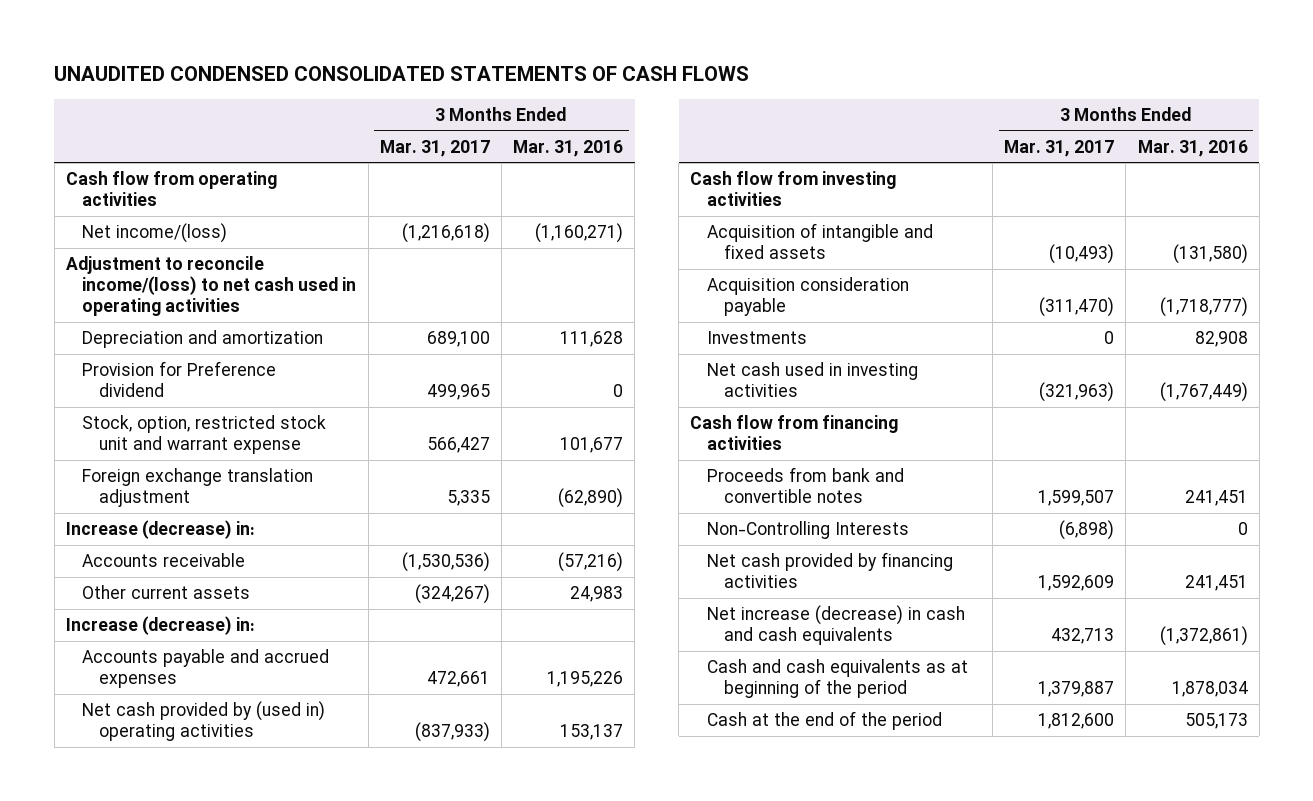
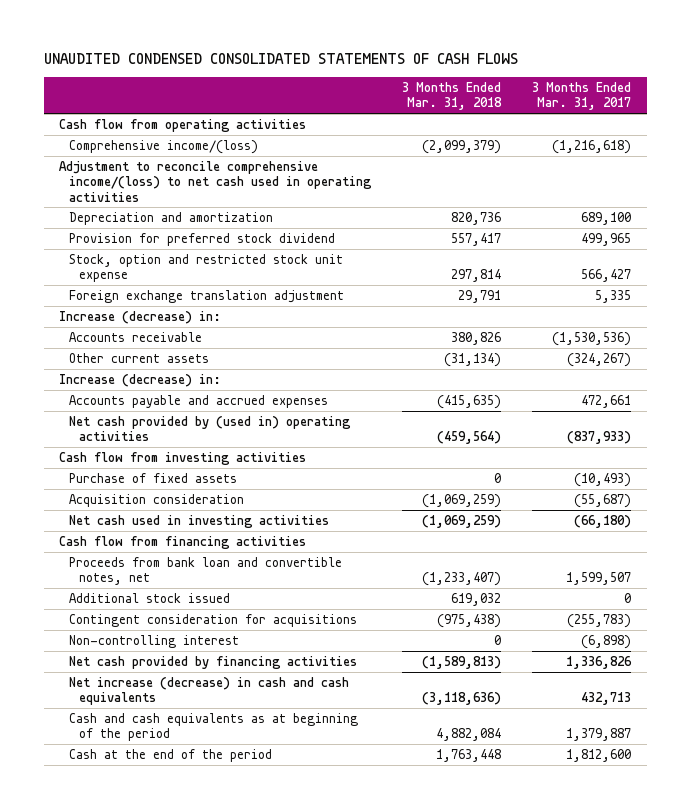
[512,139,623,157] Mar. 31, 2016 -> none
none -> [402,81,503,111] 3 Months Ended Mar. 31, 2018
[82,223,228,244] Net income/(loss) -> [68,139,258,154] Comprehensive income/(loss)
[65,256,357,317] Adjustment to reconcile income/(loss) to net cash used in operating activities -> [59,160,372,202] Adjustment to reconcile comprehensive income/(loss) to net cash used in operating activities
[82,361,277,398] Provision for Preference dividend -> [68,232,335,246] Provision for preferred stock dividend
[82,415,327,455] Stock, option, restricted stock unit and warrant expense -> [68,253,343,283] Stock, option and restricted stock unit expense
[707,331,808,345] Investments -> none
[707,223,934,260] Acquisition of intangible and fixed assets -> [68,472,237,483] Purchase of fixed assets
[707,277,910,317] Acquisition consideration payable -> [68,493,244,507] Acquisition consideration
[1039,297,1115,318] (311,470) -> [574,493,632,508] (55,687)
[1039,382,1115,403] (321,963) -> [574,514,632,528] (66,180)
[707,467,905,504] Proceeds from bank and convertible notes -> [68,556,342,586] Proceeds from bank loan and convertible notes, net
none -> [68,592,230,603] Additional stock issued
none -> [68,613,357,627] Contingent consideration for acquisitions
[707,521,910,540] Non-Controlling Interests -> [68,634,239,648] Non-controlling interest
[1038,575,1115,592] 1,592,609 -> [566,655,633,669] 1,336,826

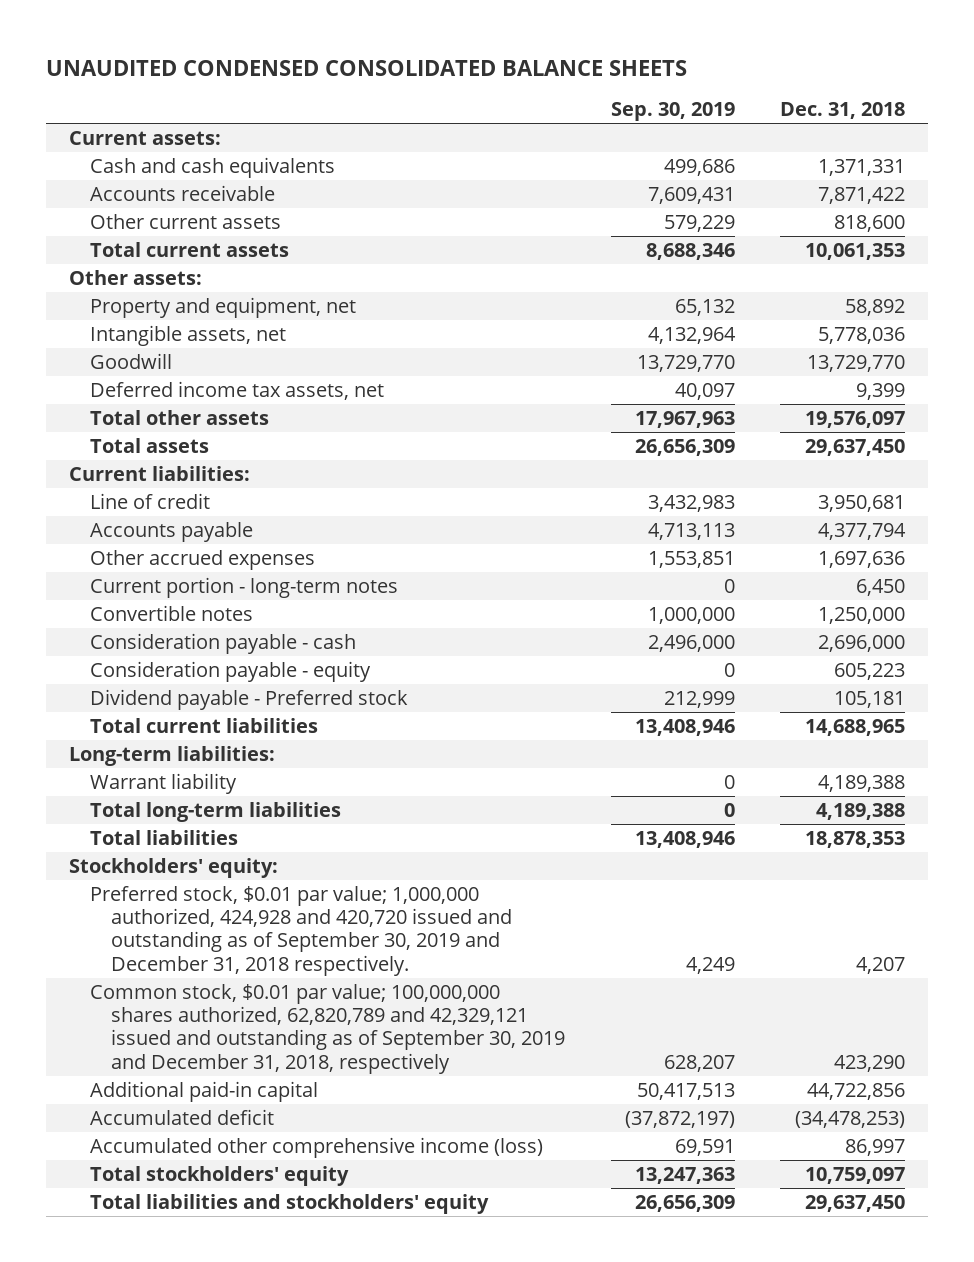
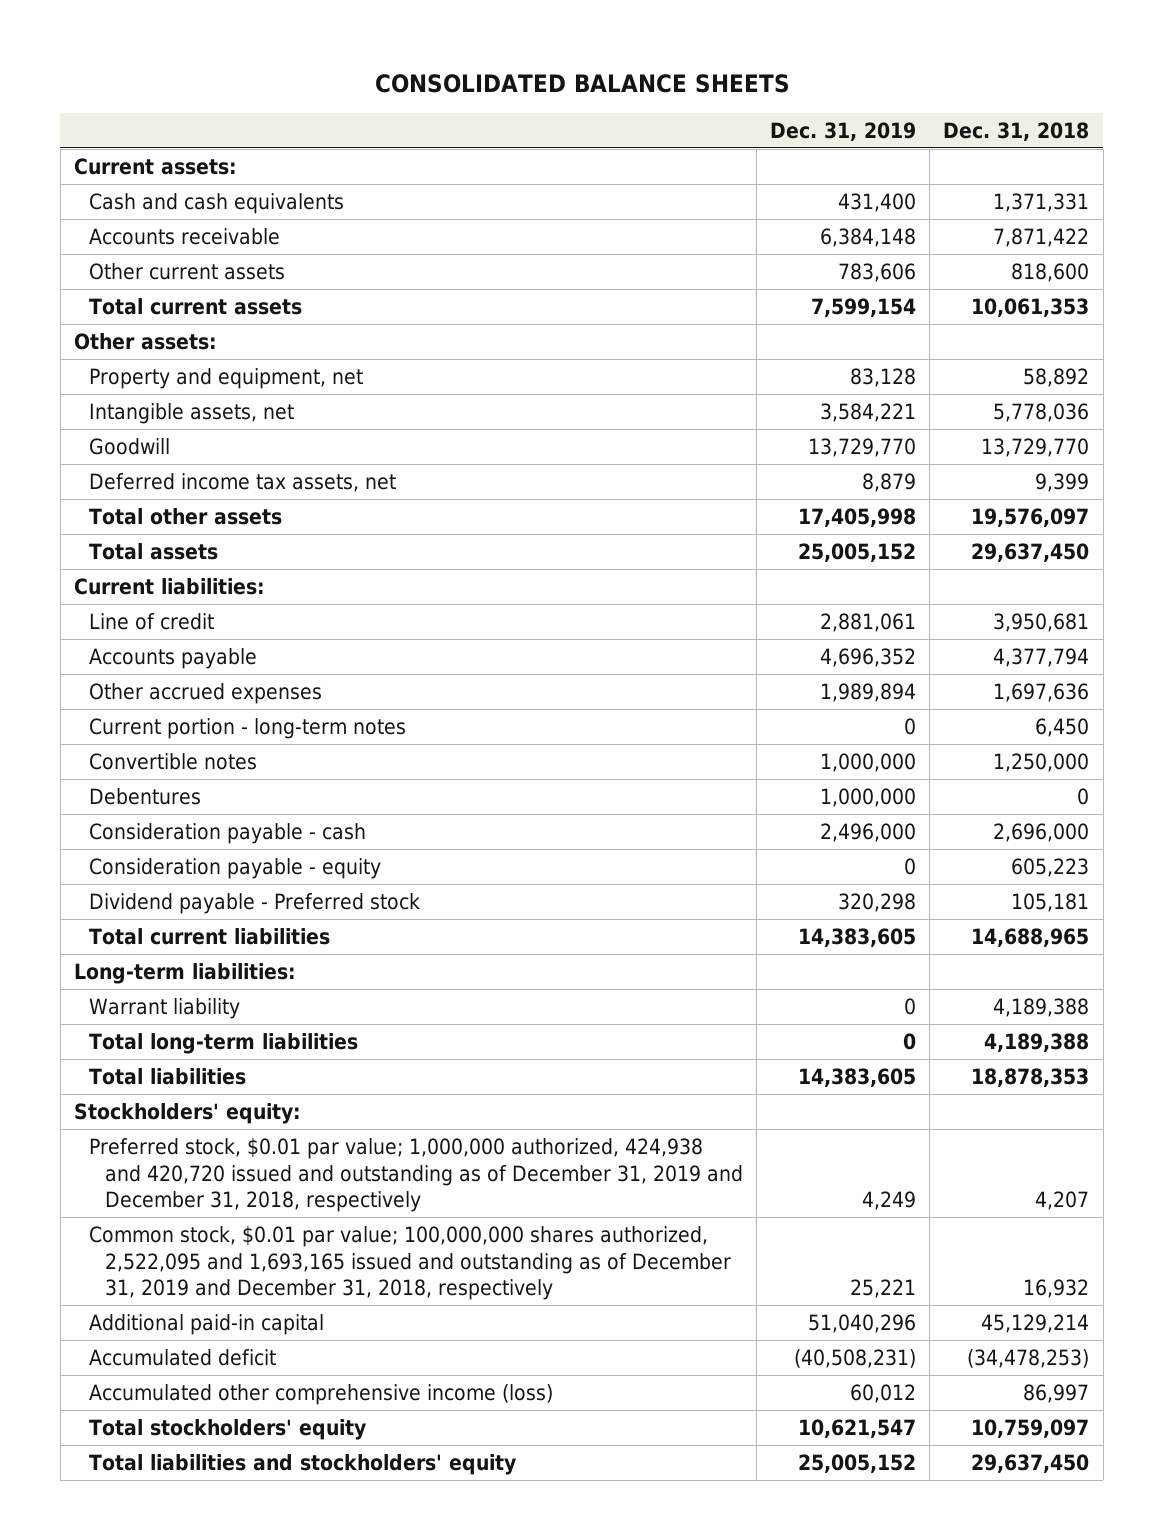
[46,59,688,76] UNAUDITED CONDENSED CONSOLIDATED BALANCE SHEETS -> [374,74,790,94] CONSOLIDATED BALANCE SHEETS
[610,102,735,122] Sep. 30, 2019 -> none
none -> [770,121,917,141] Dec. 31, 2019
none -> [89,788,202,806] Debentures
[90,885,513,976] Preferred stock, $0.01 par value; 1,000,000 authorized, 424,928 and 420,720 issued and outstanding as of September 30, 2019 and December 31, 2018 respectively. -> [89,1138,743,1213] Preferred stock, $0.01 par value; 1,000,000 authorized, 424,938 and 420,720 issued and outstanding as of December 31, 2019 and December 31, 2018, respectively
[90,983,566,1074] Common stock, $0.01 par value; 100,000,000 shares authorized, 62,820,789 and 42,329,121 issued and outstanding as of September 30, 2019 and December 31, 2018, respectively -> [89,1226,731,1301] Common stock, $0.01 par value; 100,000,000 shares authorized, 2,522,095 and 1,693,165 issued and outstanding as of December 31, 2019 and December 31, 2018, respectively
[834,1054,906,1072] 423,290 -> [1023,1279,1090,1299] 16,932
[807,1082,906,1100] 44,722,856 -> [981,1314,1090,1334] 45,129,214

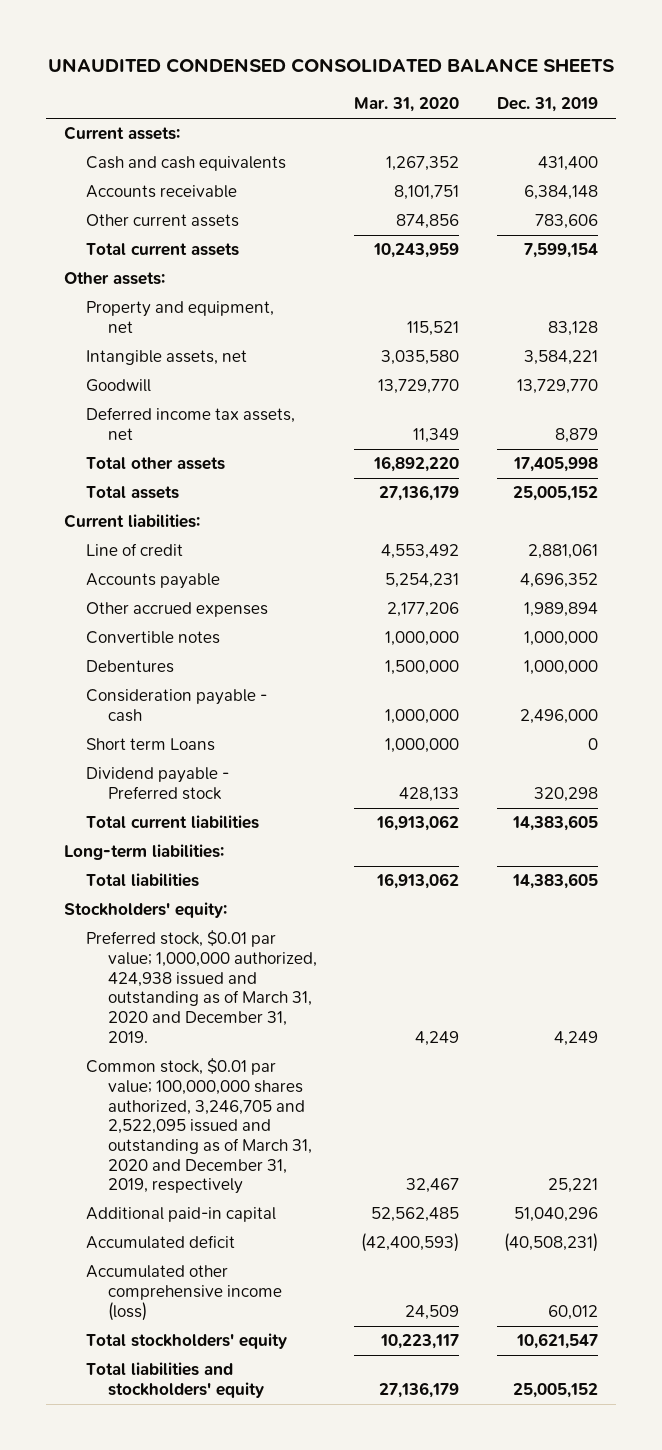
[374,74,790,94] CONSOLIDATED BALANCE SHEETS -> [48,57,615,73] UNAUDITED CONDENSED CONSOLIDATED BALANCE SHEETS
[943,121,1090,141] Dec. 31, 2018 -> none
none -> [354,97,460,113] Mar. 31, 2020
[89,718,407,740] Current portion - long-term notes -> none
[89,858,382,880] Consideration payable - equity -> none
none -> [86,738,216,752] Short term Loans
[89,998,241,1020] Warrant liability -> none
[89,1033,359,1055] Total long-term liabilities -> none
[89,1138,743,1213] Preferred stock, $0.01 par value; 1,000,000 authorized, 424,938 and 420,720 issued and outstanding as of December 31, 2019 and December 31, 2018, respectively -> [86,930,318,1043] Preferred stock, $0.01 par value; 1,000,000 authorized, 424,938 issued and outstanding as of March 31, 2020 and December 31, 2019.
[89,1226,731,1301] Common stock, $0.01 par value; 100,000,000 shares authorized, 2,522,095 and 1,693,165 issued and outstanding as of December 31, 2019 and December 31, 2018, respectively -> [86,1058,313,1195] Common stock, $0.01 par value; 100,000,000 shares authorized, 3,246,705 and 2,522,095 issued and outstanding as of March 31, 2020 and December 31, 2019, respectively

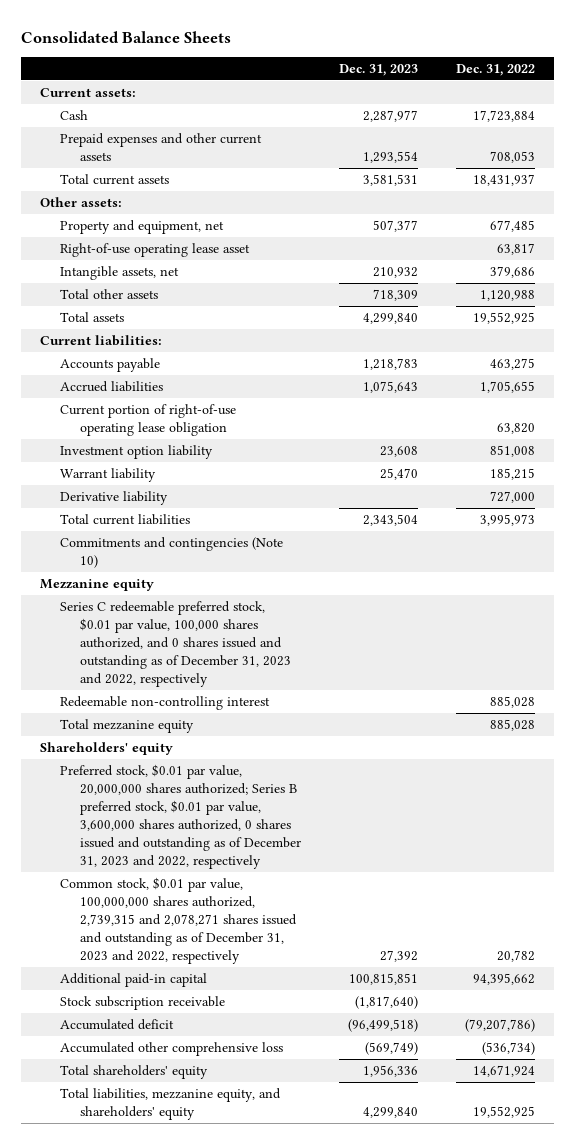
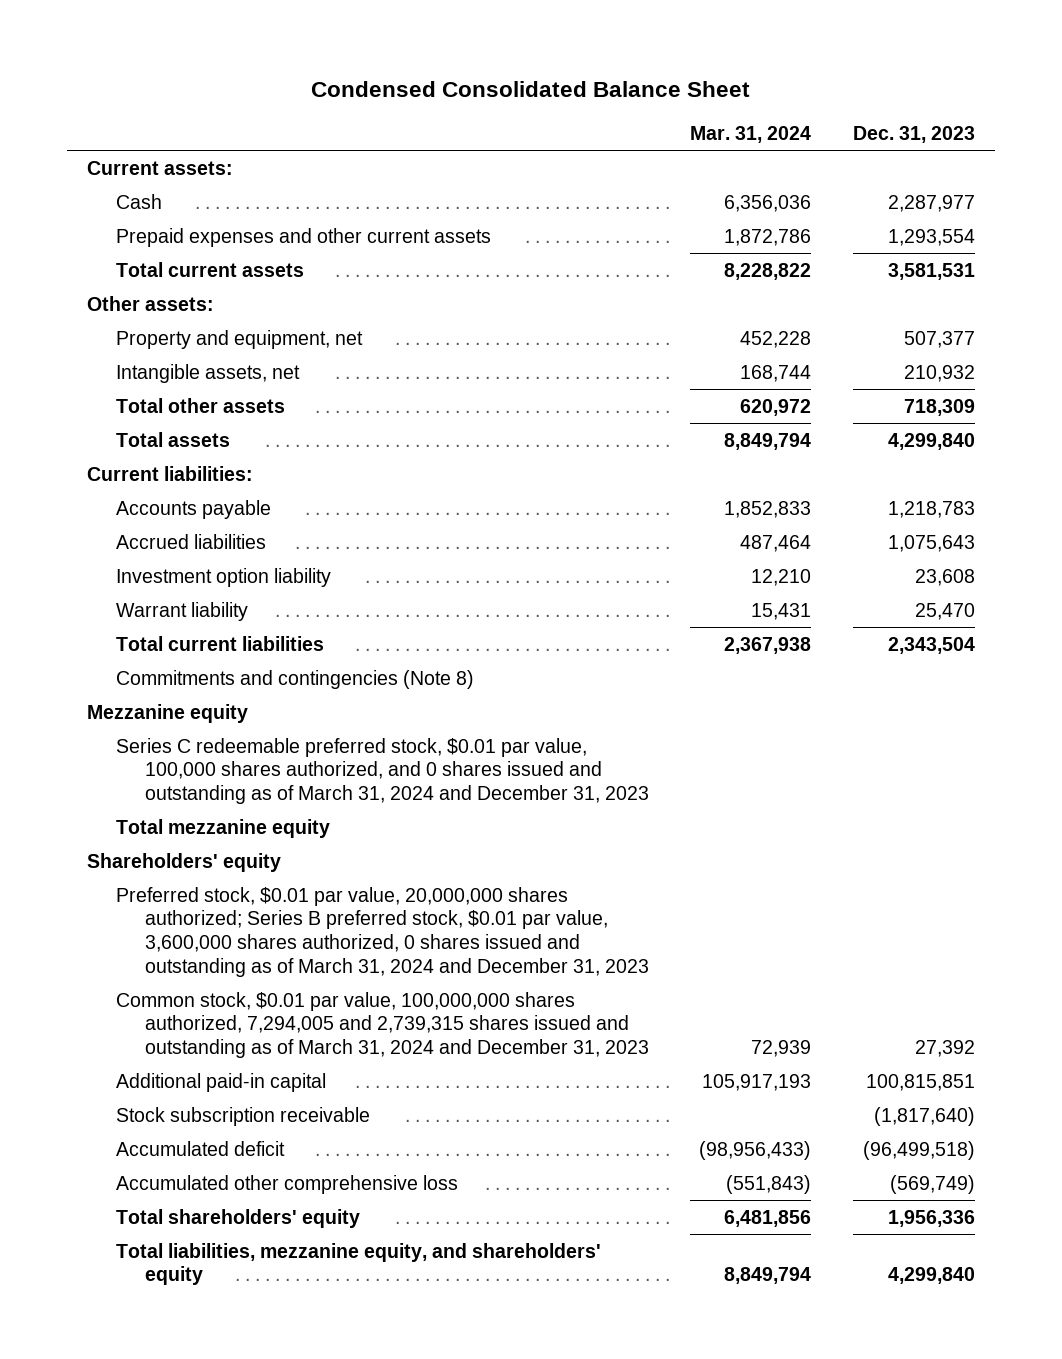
[20,30,231,43] Consolidated Balance Sheets -> [310,80,750,97] Condensed Consolidated Balance Sheet
[455,63,535,76] Dec. 31, 2022 -> none
none -> [690,126,812,144] Mar. 31, 2024
[59,242,250,257] Right-of-use operating lease asset -> none
[59,403,236,437] Current portion of right-of-use operating lease obligation -> none
[59,490,168,505] Derivative liability -> none
[59,536,283,569] Commitments and contingencies (Note 10) -> [116,669,475,689] Commitments and contingencies (Note 8)
[59,695,270,710] Redeemable non-controlling interest -> none
[59,600,291,688] Series C redeemable preferred stock, $0.01 par value, 100,000 shares authorized, and 0 shares issued and outstanding as of December 31, 2023 and 2022, respectively -> [116,737,649,805] Series C redeemable preferred stock, $0.01 par value, 100,000 shares authorized, and 0 shares issued and outstanding as of March 31, 2024 and December 31, 2023
[59,763,301,870] Preferred stock, $0.01 par value, 20,000,000 shares authorized; Series B preferred stock, $0.01 par value, 3,600,000 shares authorized, 0 shares issued and outstanding as of December 31, 2023 and 2022, respectively -> [116,886,649,977] Preferred stock, $0.01 par value, 20,000,000 shares authorized; Series B preferred stock, $0.01 par value, 3,600,000 shares authorized, 0 shares issued and outstanding as of March 31, 2024 and December 31, 2023
[59,876,297,965] Common stock, $0.01 par value, 100,000,000 shares authorized, 2,739,315 and 2,078,271 shares issued and outstanding as of December 31, 2023 and 2022, respectively -> [116,991,649,1059] Common stock, $0.01 par value, 100,000,000 shares authorized, 7,294,005 and 2,739,315 shares issued and outstanding as of March 31, 2024 and December 31, 2023

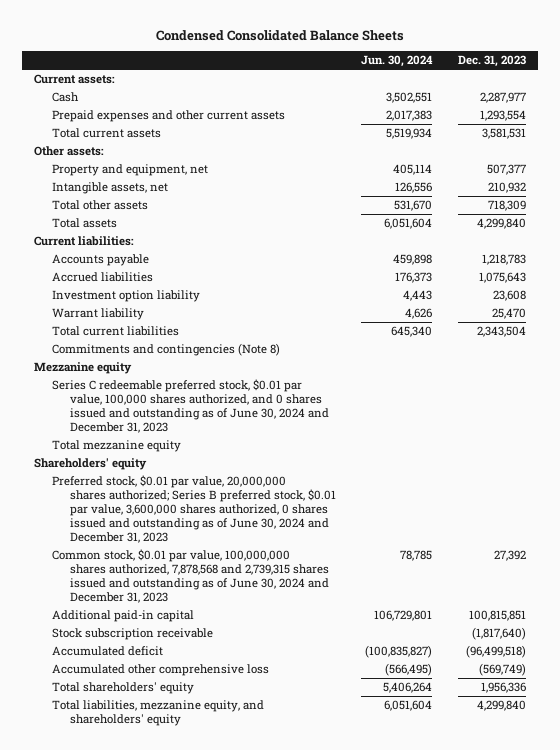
[310,80,750,97] Condensed Consolidated Balance Sheet -> [155,29,404,41] Condensed Consolidated Balance Sheets
[690,126,812,144] Mar. 31, 2024 -> none
none -> [361,55,434,68] Jun. 30, 2024
[116,737,649,805] Series C redeemable preferred stock, $0.01 par value, 100,000 shares authorized, and 0 shares issued and outstanding as of March 31, 2024 and December 31, 2023 -> [52,379,330,434] Series C redeemable preferred stock, $0.01 par value, 100,000 shares authorized, and 0 shares issued and outstanding as of June 30, 2024 and December 31, 2023
[116,886,649,977] Preferred stock, $0.01 par value, 20,000,000 shares authorized; Series B preferred stock, $0.01 par value, 3,600,000 shares authorized, 0 shares issued and outstanding as of March 31, 2024 and December 31, 2023 -> [52,475,337,544] Preferred stock, $0.01 par value, 20,000,000 shares authorized; Series B preferred stock, $0.01 par value, 3,600,000 shares authorized, 0 shares issued and outstanding as of June 30, 2024 and December 31, 2023
[116,991,649,1059] Common stock, $0.01 par value, 100,000,000 shares authorized, 7,294,005 and 2,739,315 shares issued and outstanding as of March 31, 2024 and December 31, 2023 -> [52,549,330,604] Common stock, $0.01 par value, 100,000,000 shares authorized, 7,878,568 and 2,739,315 shares issued and outstanding as of June 30, 2024 and December 31, 2023

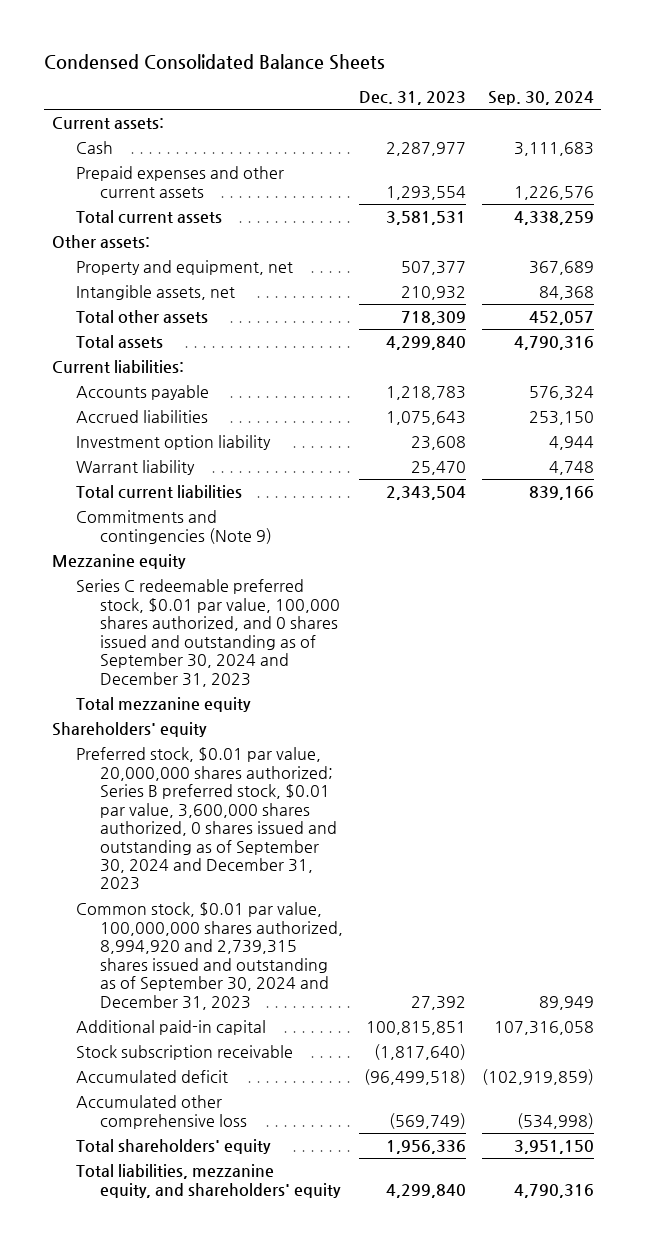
[361,55,434,68] Jun. 30, 2024 -> none
none -> [487,91,594,106] Sep. 30, 2024
[52,343,281,357] Commitments and contingencies (Note 8) -> [75,510,272,544] Commitments and contingencies (Note 9)
[52,379,330,434] Series C redeemable preferred stock, $0.01 par value, 100,000 shares authorized, and 0 shares issued and outstanding as of June 30, 2024 and December 31, 2023 -> [75,579,340,687] Series C redeemable preferred stock, $0.01 par value, 100,000 shares authorized, and 0 shares issued and outstanding as of September 30, 2024 and December 31, 2023
[52,475,337,544] Preferred stock, $0.01 par value, 20,000,000 shares authorized; Series B preferred stock, $0.01 par value, 3,600,000 shares authorized, 0 shares issued and outstanding as of June 30, 2024 and December 31, 2023 -> [75,747,337,891] Preferred stock, $0.01 par value, 20,000,000 shares authorized; Series B preferred stock, $0.01 par value, 3,600,000 shares authorized, 0 shares issued and outstanding as of September 30, 2024 and December 31, 2023
[52,549,330,604] Common stock, $0.01 par value, 100,000,000 shares authorized, 7,878,568 and 2,739,315 shares issued and outstanding as of June 30, 2024 and December 31, 2023 -> [75,902,343,1010] Common stock, $0.01 par value, 100,000,000 shares authorized, 8,994,920 and 2,739,315 shares issued and outstanding as of September 30, 2024 and December 31, 2023

